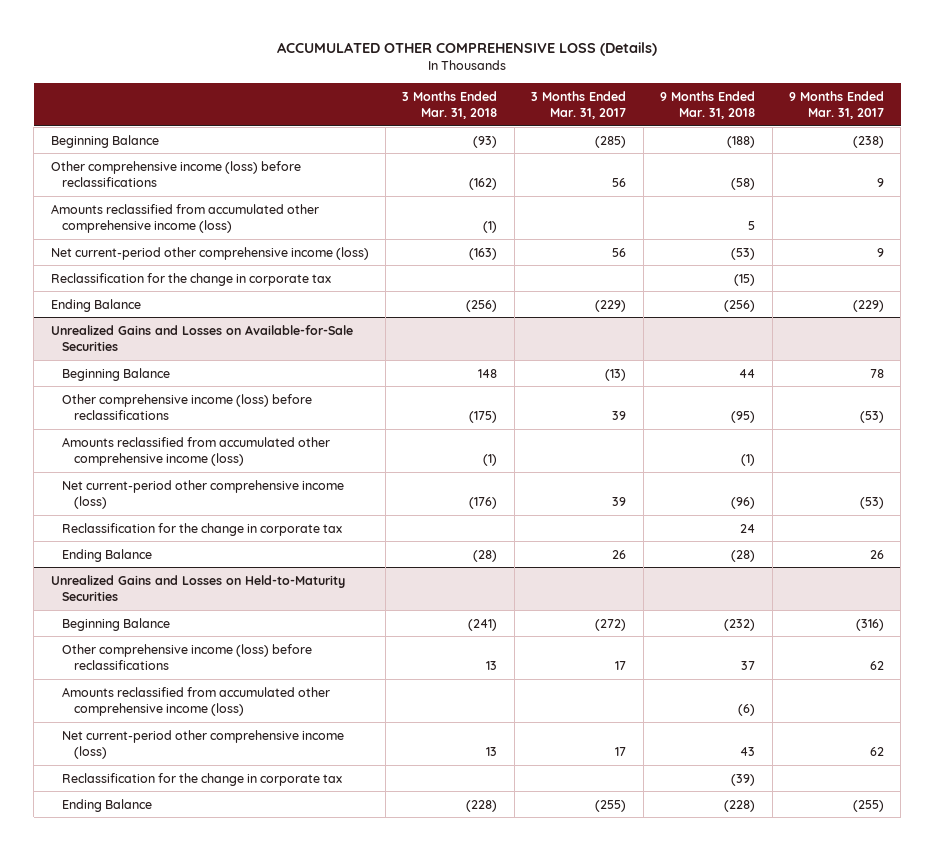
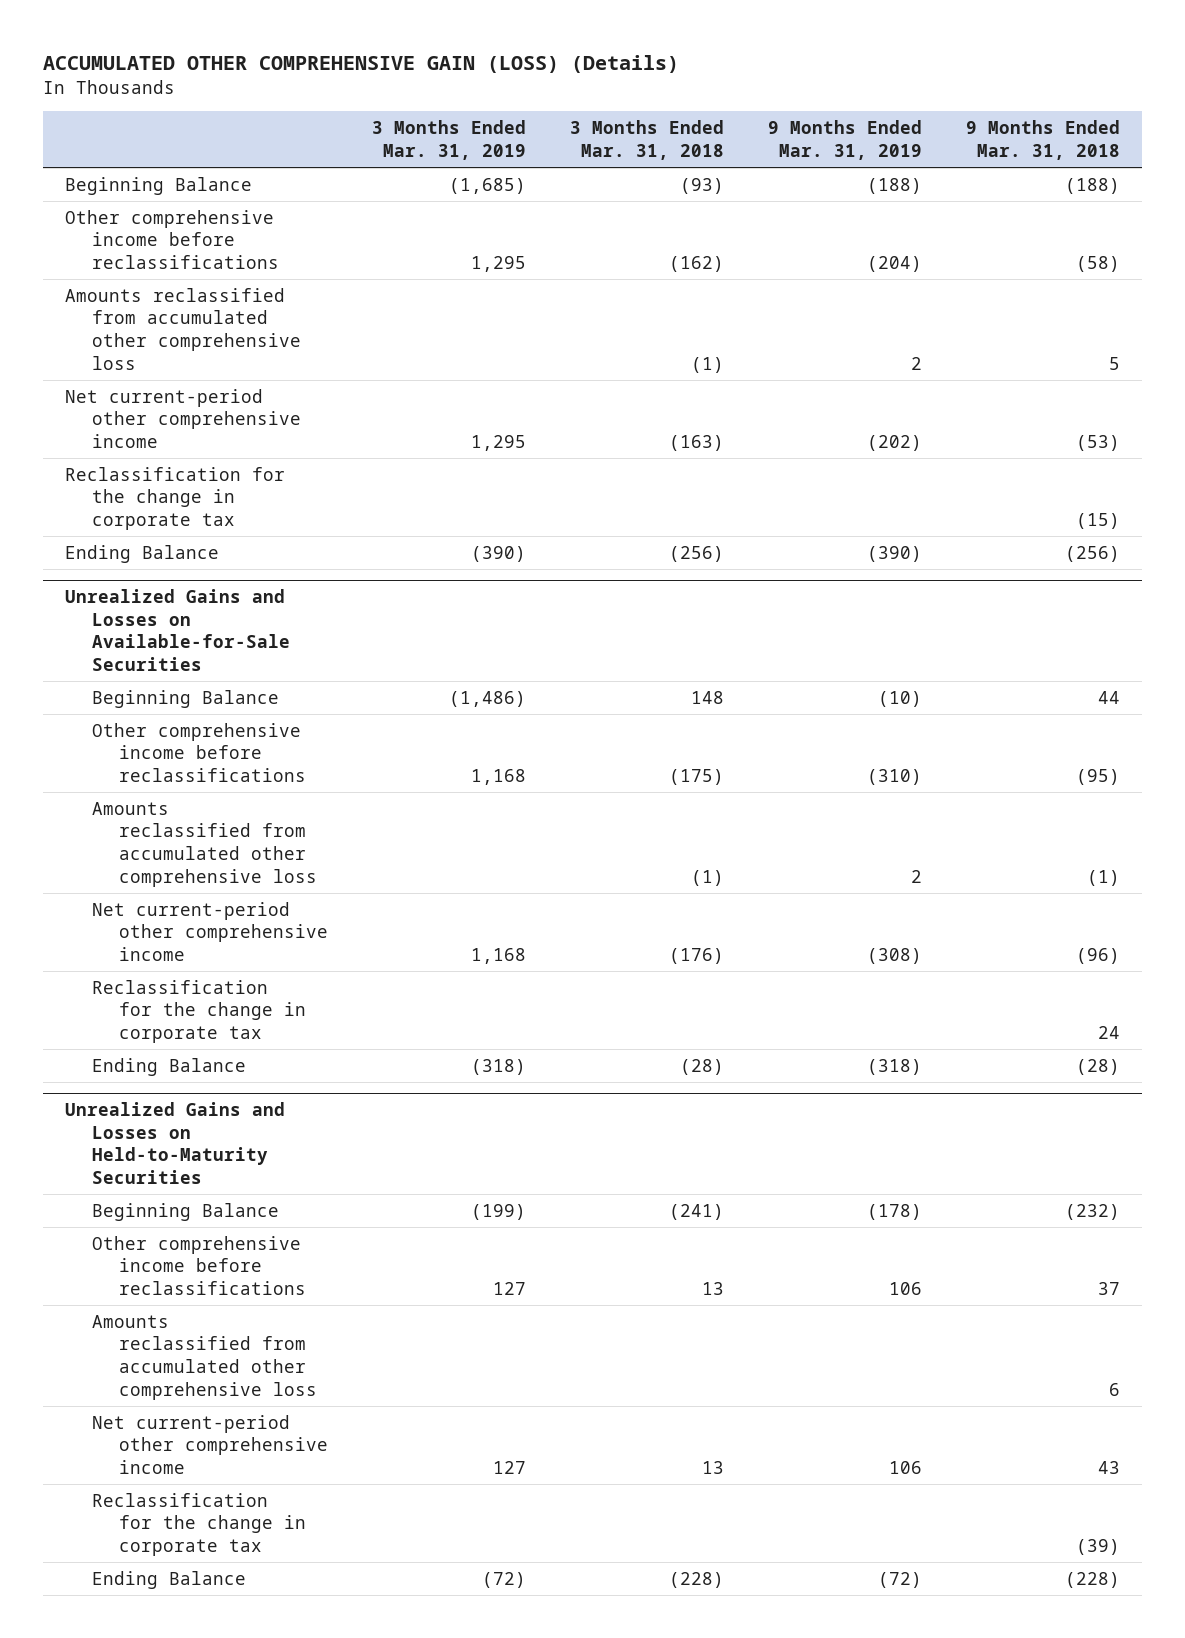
[277,42,658,57] ACCUMULATED OTHER COMPREHENSIVE LOSS (Details) -> [43,55,680,74] ACCUMULATED OTHER COMPREHENSIVE GAIN (LOSS) (Details)
[531,90,627,120] 3 Months Ended Mar. 31, 2017 -> none
[788,90,884,120] 9 Months Ended Mar. 31, 2017 -> none
none -> [372,120,527,160] 3 Months Ended Mar. 31, 2019
none -> [767,120,922,160] 9 Months Ended Mar. 31, 2019
[50,160,301,188] Other comprehensive income (loss) before reclassifications -> [65,209,280,269] Other comprehensive income before reclassifications
[50,203,319,234] Amounts reclassified from accumulated other comprehensive income (loss) -> [65,287,302,370] Amounts reclassified from accumulated other comprehensive loss
[50,246,369,260] Net current-period other comprehensive income (loss) -> [65,388,302,448] Net current-period other comprehensive income
[62,393,313,421] Other comprehensive income (loss) before reclassifications -> [92,722,307,782] Other comprehensive income before reclassifications
[62,436,331,467] Amounts reclassified from accumulated other comprehensive income (loss) -> [92,801,318,887] Amounts reclassified from accumulated other comprehensive loss
[62,479,345,510] Net current-period other comprehensive income (loss) -> [92,901,329,961] Net current-period other comprehensive income
[62,643,313,671] Other comprehensive income (loss) before reclassifications -> [92,1235,307,1295] Other comprehensive income before reclassifications
[62,686,331,717] Amounts reclassified from accumulated other comprehensive income (loss) -> [92,1314,318,1400] Amounts reclassified from accumulated other comprehensive loss
[738,704,756,717] (6) -> [1108,1382,1120,1396] 6
[62,729,345,760] Net current-period other comprehensive income (loss) -> [92,1414,329,1474] Net current-period other comprehensive income

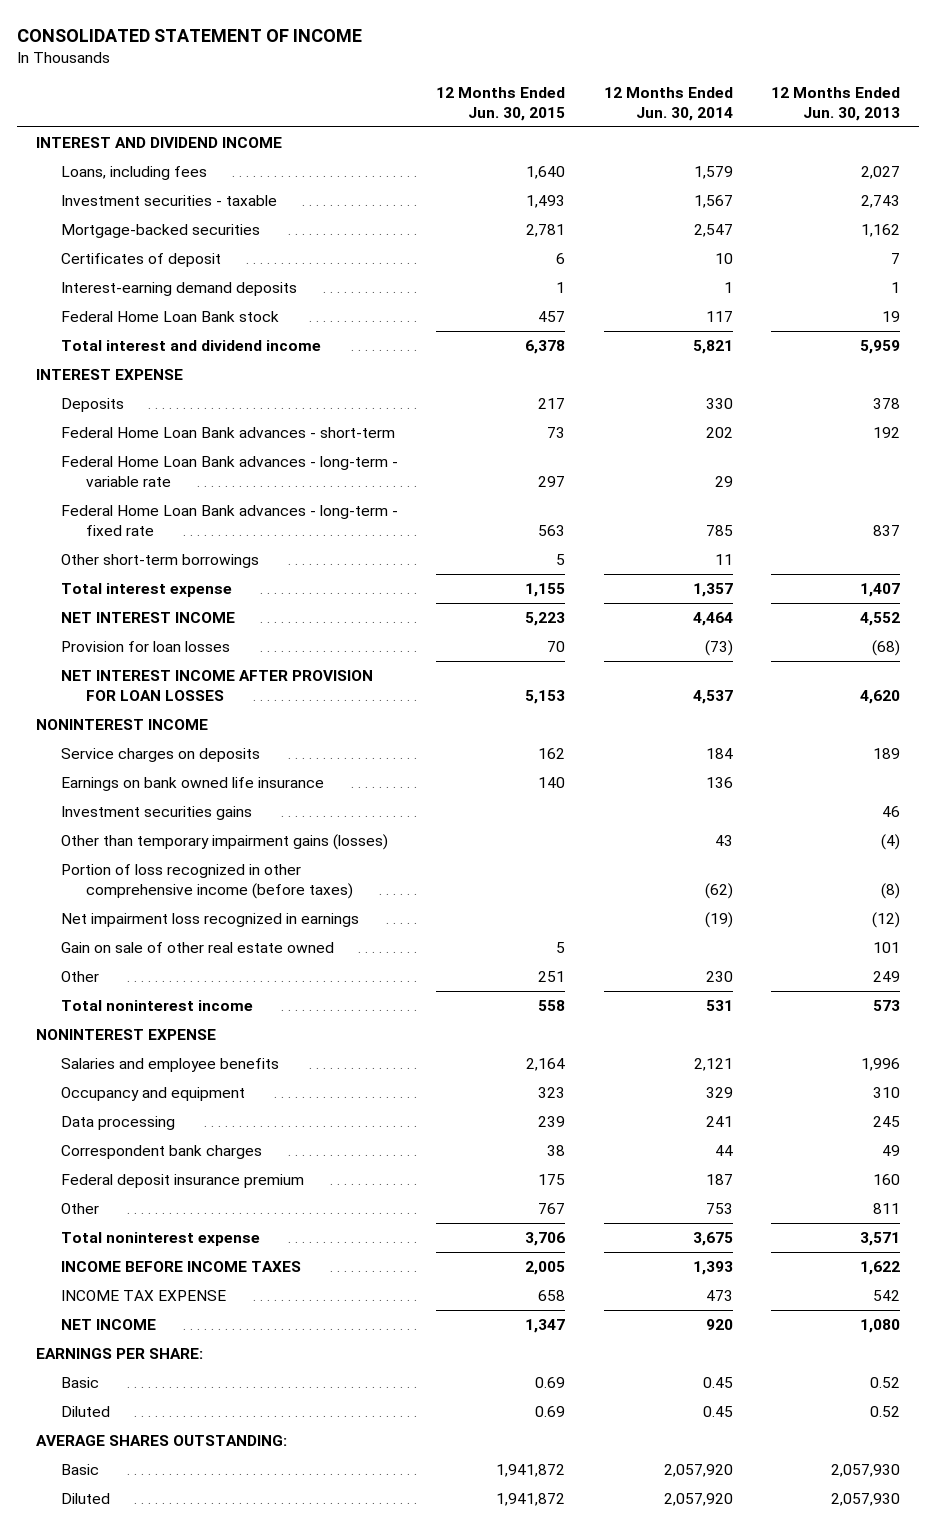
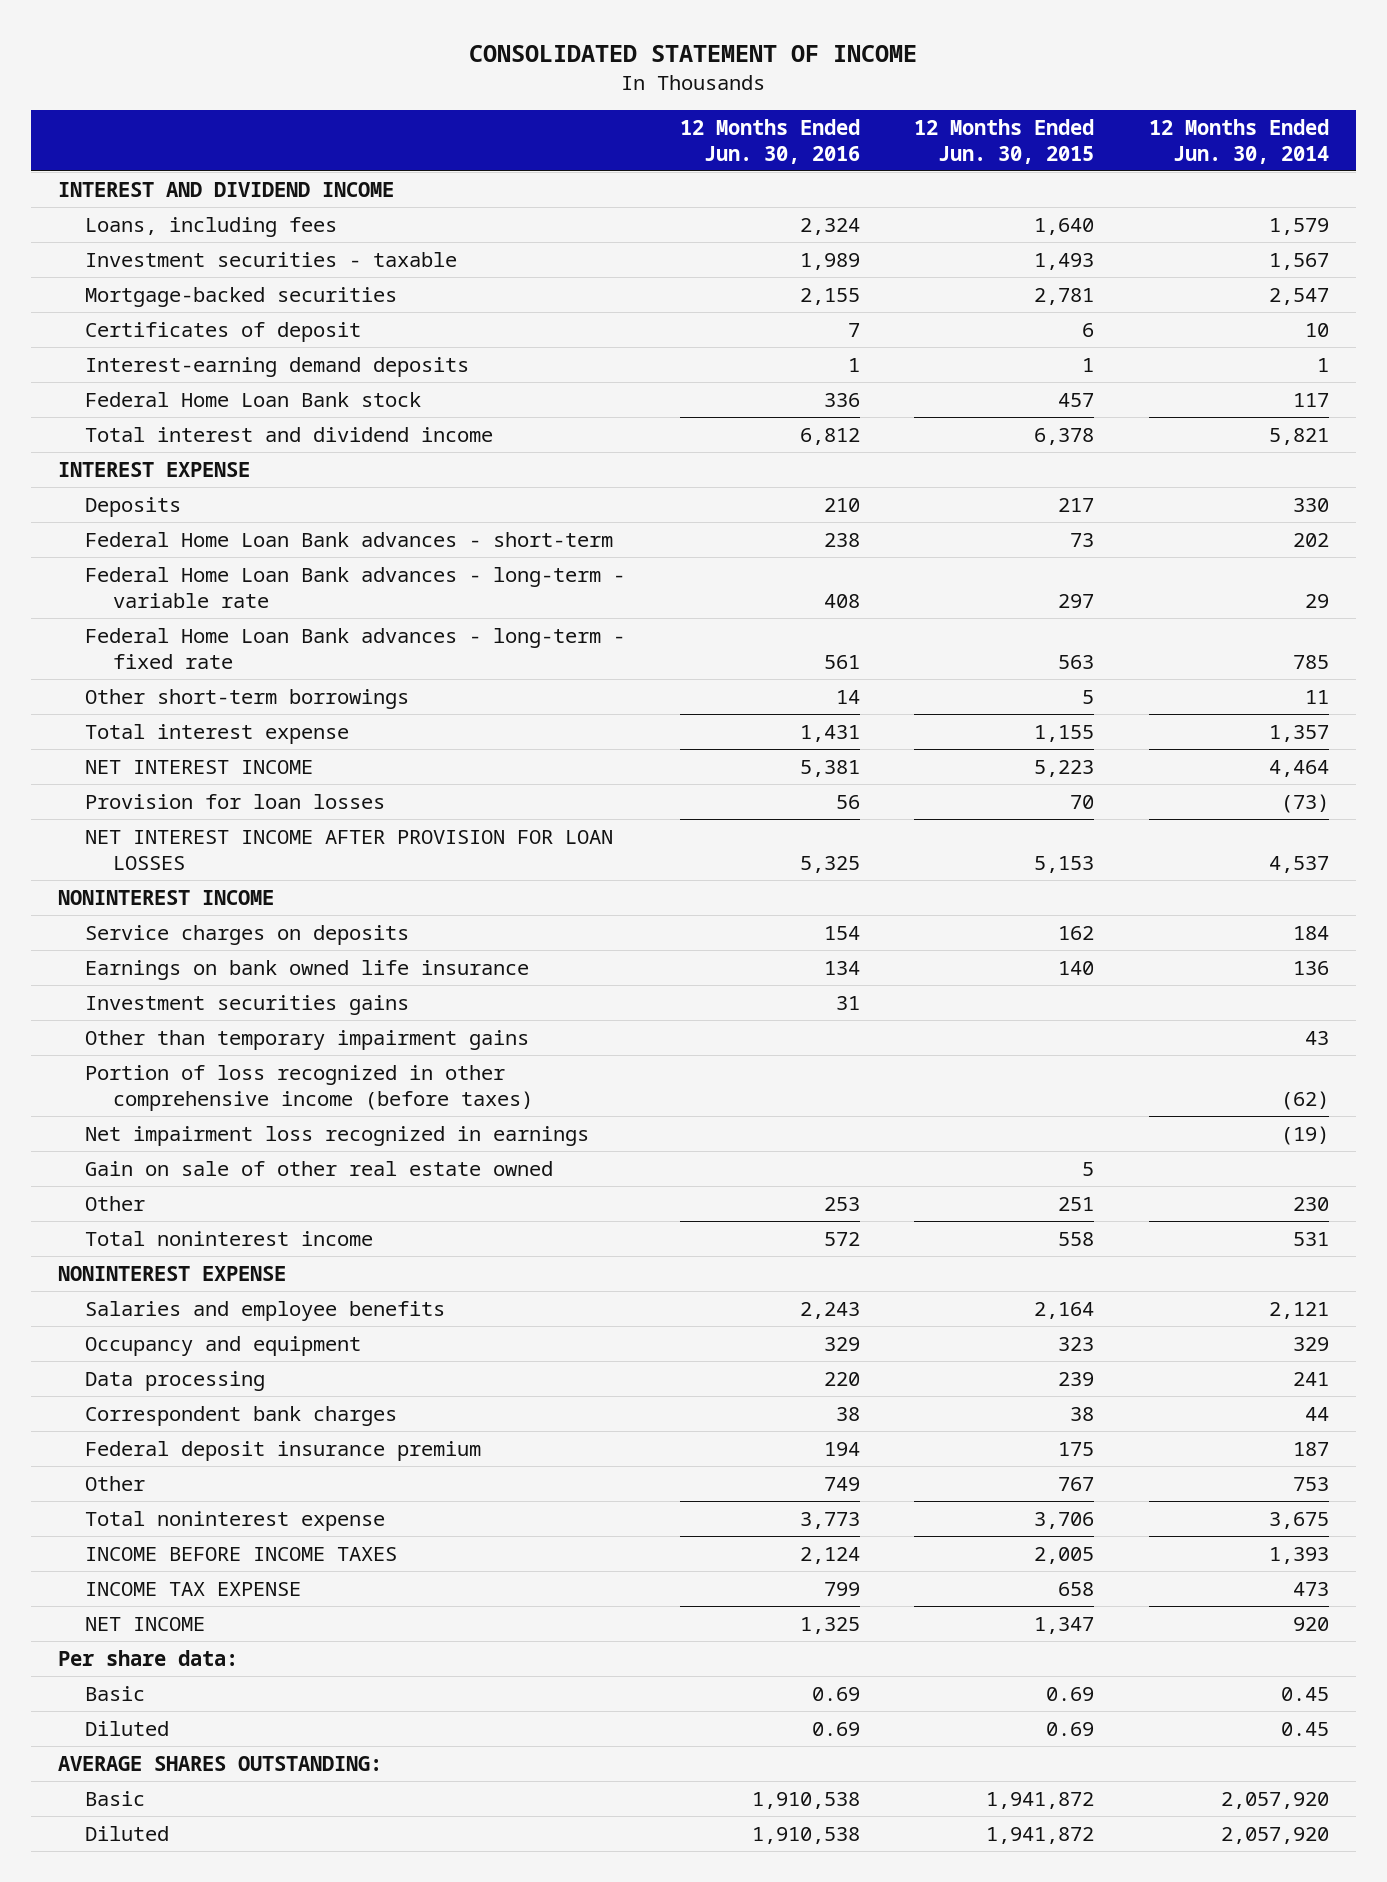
[770,87,900,121] 12 Months Ended Jun. 30, 2013 -> none
none -> [679,118,860,164] 12 Months Ended Jun. 30, 2016
[61,834,389,851] Other than temporary impairment gains (losses) -> [85,1029,530,1050] Other than temporary impairment gains
[36,1348,204,1360] EARNINGS PER SHARE: -> [57,1649,238,1666] Per share data:

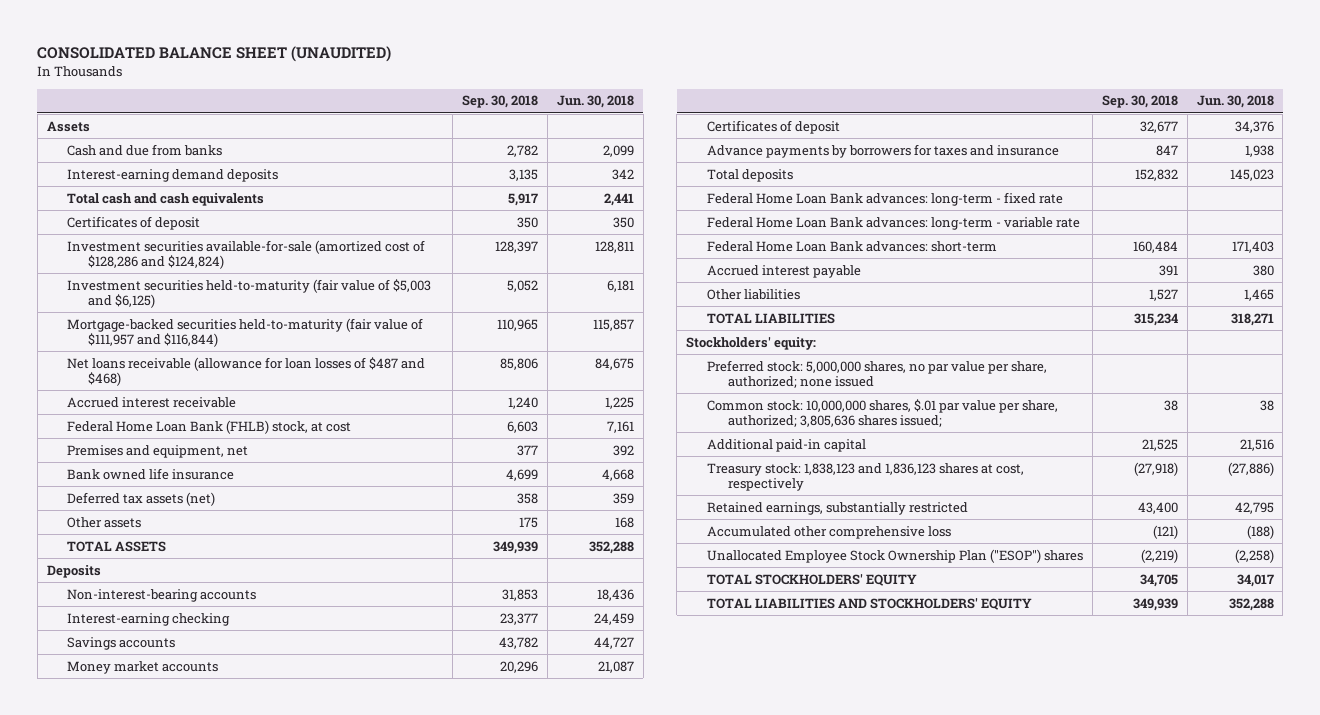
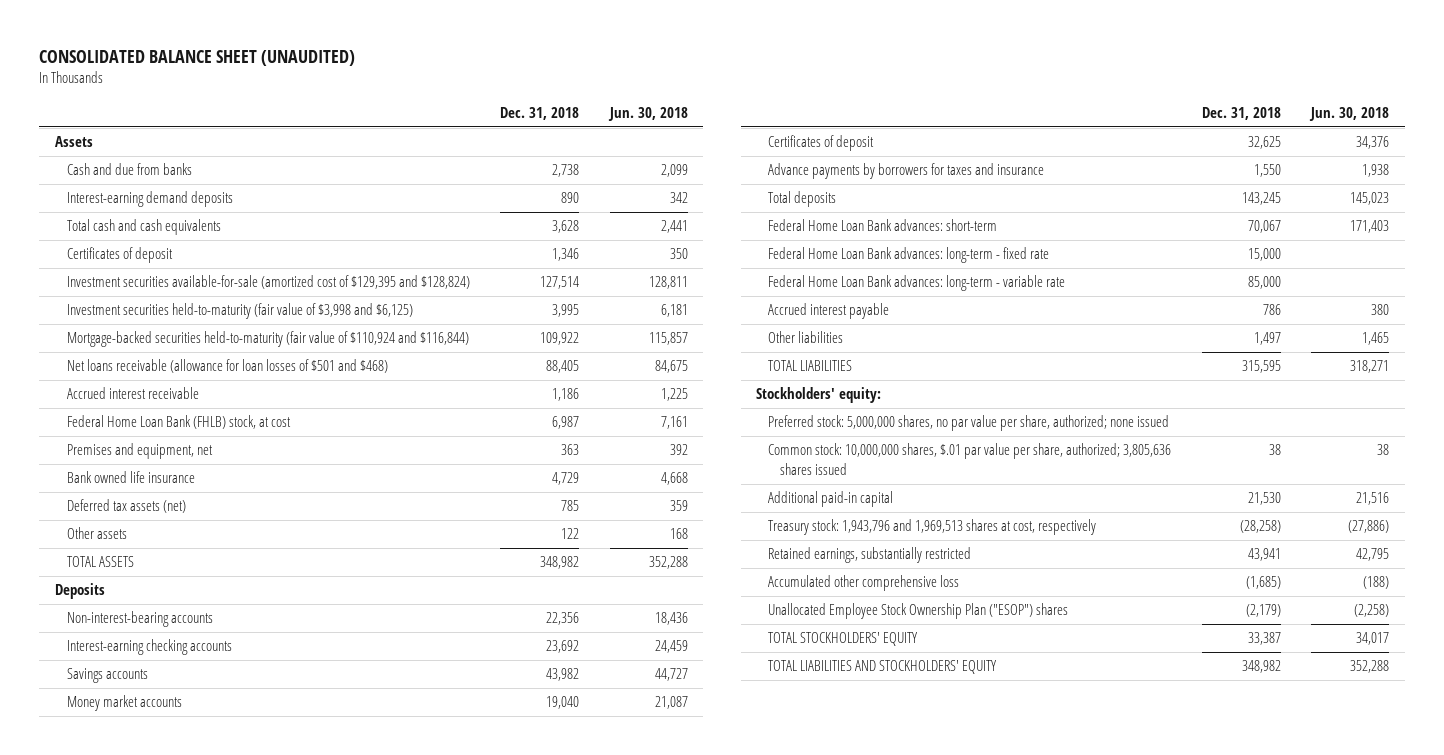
[462,95,539,109] Sep. 30, 2018 -> none
none -> [500,106,580,120] Dec. 31, 2018
[67,239,426,269] Investment securities available-for-sale (amortized cost of $128,286 and $124,824) -> [66,275,470,290] Investment securities available-for-sale (amortized cost of $129,395 and $128,824)
[67,278,432,308] Investment securities held-to-maturity (fair value of $5,003 and $6,125) -> [66,303,413,320] Investment securities held-to-maturity (fair value of $3,998 and $6,125)
[67,317,424,347] Mortgage-backed securities held-to-maturity (fair value of $111,957 and $116,844) -> [66,331,469,348] Mortgage-backed securities held-to-maturity (fair value of $110,924 and $116,844)
[67,356,426,386] Net loans receivable (allowance for loan losses of $487 and $468) -> [66,359,388,374] Net loans receivable (allowance for loan losses of $501 and $468)
[67,612,231,626] Interest-earning checking -> [66,639,232,656] Interest-earning checking accounts
[706,240,997,252] Federal Home Loan Bank advances: short-term -> [768,219,998,232] Federal Home Loan Bank advances: short-term
[706,398,1058,427] Common stock: 10,000,000 shares, $.01 par value per share, authorized; 3,805,636 shares issued; -> [768,443,1172,475] Common stock: 10,000,000 shares, $.01 par value per share, authorized; 3,805,636 shares issued
[706,462,1024,491] Treasury stock: 1,838,123 and 1,836,123 shares at cost, respectively -> [768,519,1097,536] Treasury stock: 1,943,796 and 1,969,513 shares at cost, respectively

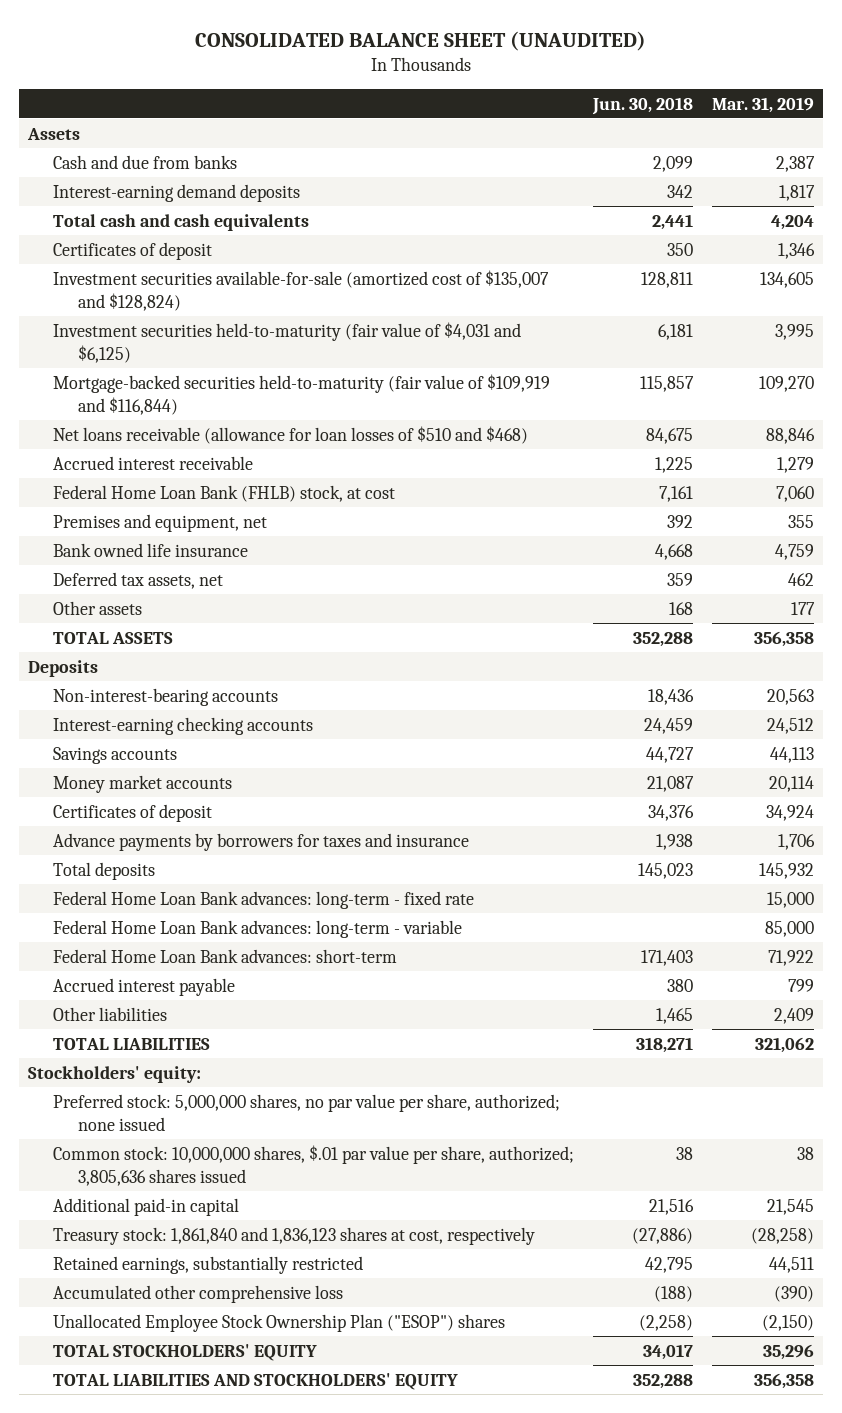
[500,106,580,120] Dec. 31, 2018 -> none
none -> [711,96,814,113] Mar. 31, 2019
[66,275,470,290] Investment securities available-for-sale (amortized cost of $129,395 and $128,824) -> [53,269,550,311] Investment securities available-for-sale (amortized cost of $135,007 and $128,824)
[66,303,413,320] Investment securities held-to-maturity (fair value of $3,998 and $6,125) -> [53,321,522,363] Investment securities held-to-maturity (fair value of $4,031 and $6,125)
[66,331,469,348] Mortgage-backed securities held-to-maturity (fair value of $110,924 and $116,844) -> [53,373,551,415] Mortgage-backed securities held-to-maturity (fair value of $109,919 and $116,844)
[66,359,388,374] Net loans receivable (allowance for loan losses of $501 and $468) -> [53,425,529,444] Net loans receivable (allowance for loan losses of $510 and $468)
[66,499,186,514] Deferred tax assets (net) -> [53,571,224,589] Deferred tax assets, net
[768,275,1066,292] Federal Home Loan Bank advances: long-term - variable rate -> [53,919,463,938] Federal Home Loan Bank advances: long-term - variable
[768,219,998,232] Federal Home Loan Bank advances: short-term -> [53,948,398,963] Federal Home Loan Bank advances: short-term
[768,519,1097,536] Treasury stock: 1,943,796 and 1,969,513 shares at cost, respectively -> [53,1226,536,1245] Treasury stock: 1,861,840 and 1,836,123 shares at cost, respectively

